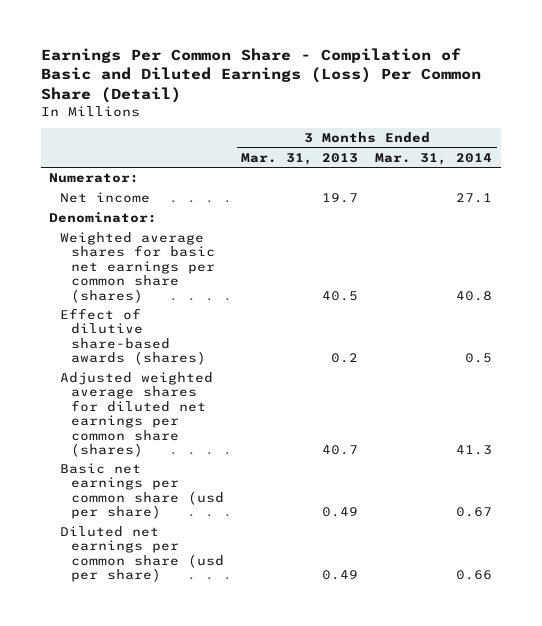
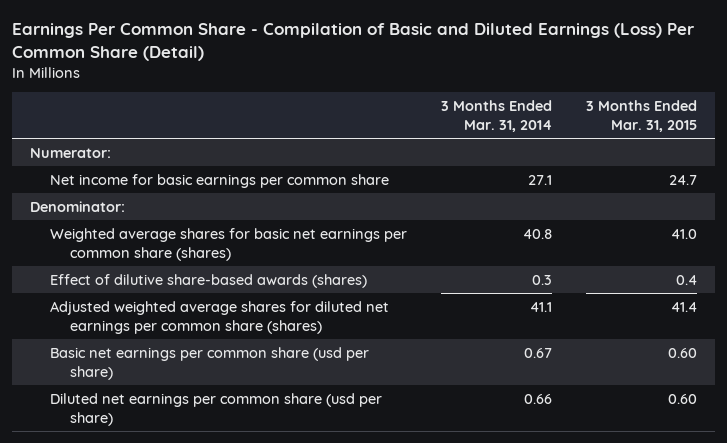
[241,152,359,165] Mar. 31, 2013 -> none
none -> [586,100,698,132] 3 Months Ended Mar. 31, 2015
[60,192,151,204] Net income -> [49,173,389,188] Net income for basic earnings per common share
[465,353,493,364] 0.5 -> [532,274,553,285] 0.3
[456,444,493,455] 41.3 -> [530,301,553,312] 41.1

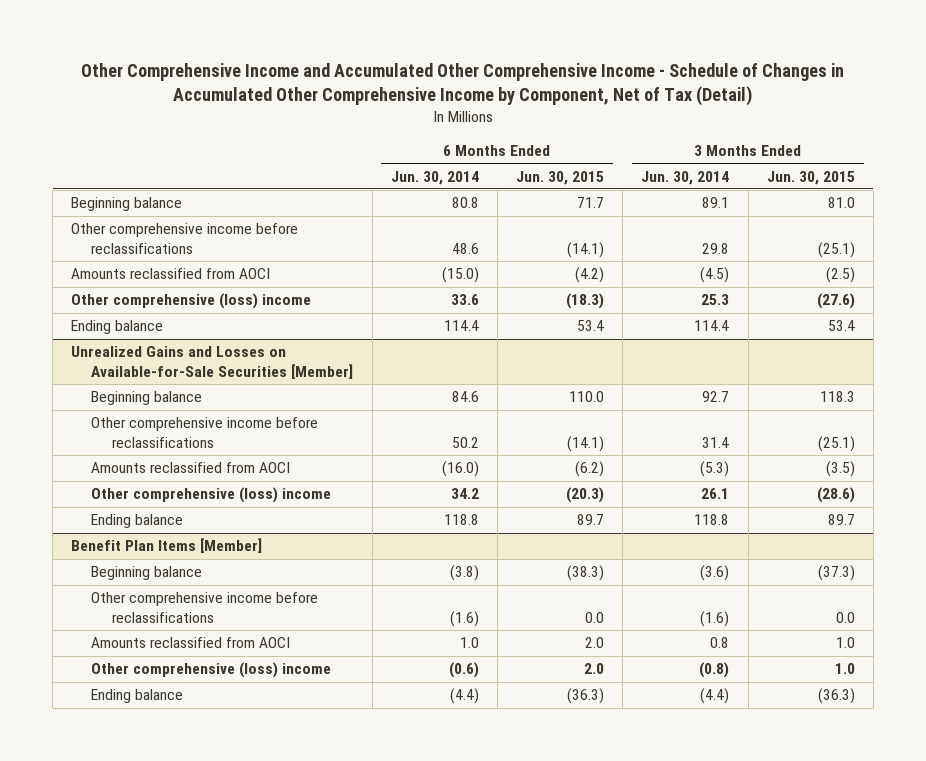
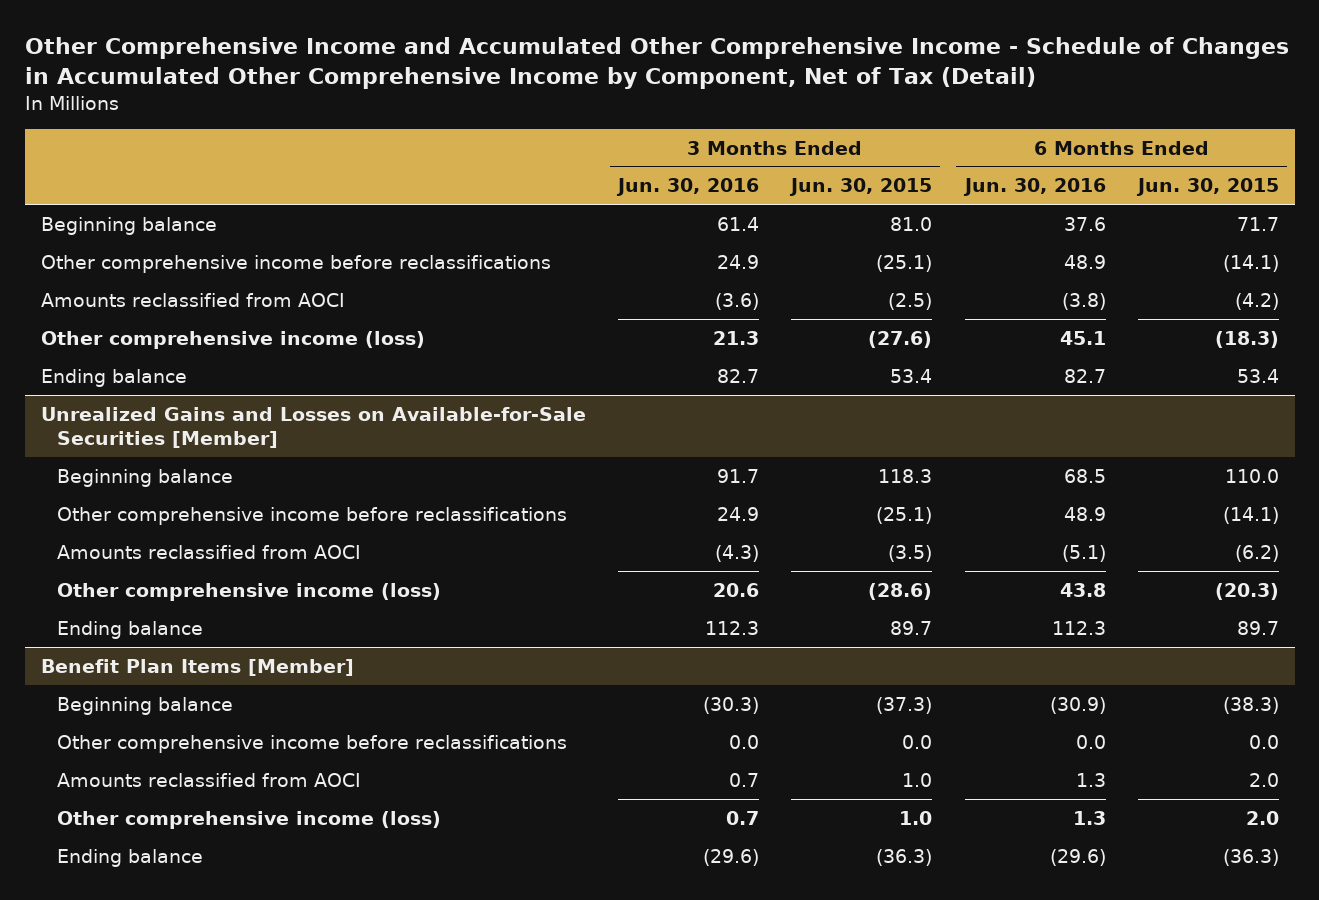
[390,170,479,185] Jun. 30, 2014 -> none
[641,170,730,185] Jun. 30, 2014 -> none
none -> [615,178,759,197] Jun. 30, 2016
none -> [962,178,1106,197] Jun. 30, 2016
[71,293,312,310] Other comprehensive (loss) income -> [40,330,425,349] Other comprehensive income (loss)
[91,487,332,504] Other comprehensive (loss) income -> [57,582,442,601] Other comprehensive income (loss)
[91,662,332,679] Other comprehensive (loss) income -> [57,810,442,829] Other comprehensive income (loss)

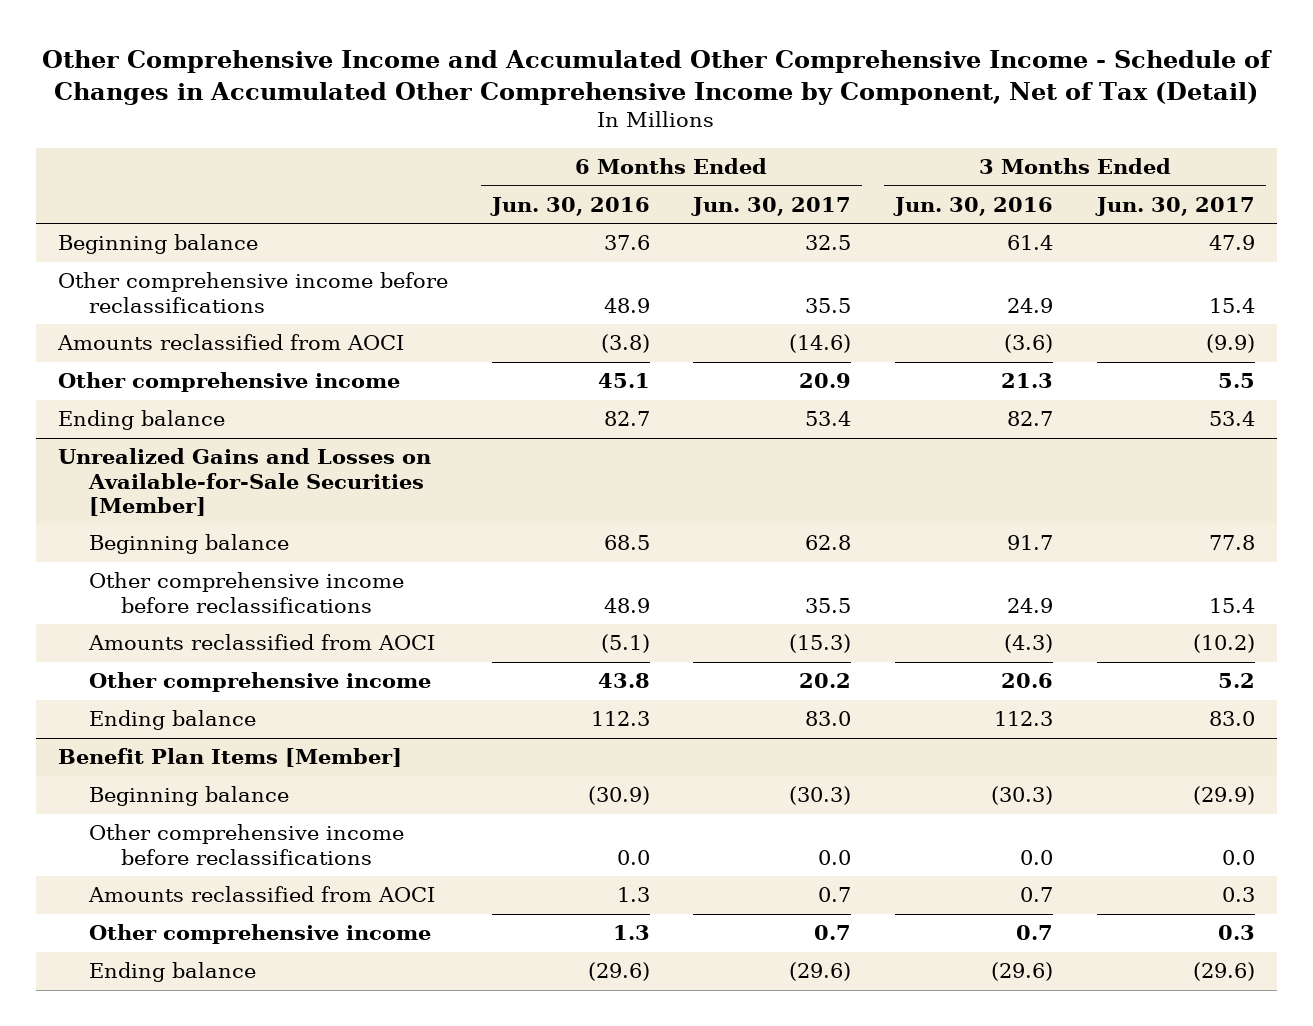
[789,178,933,197] Jun. 30, 2015 -> none
[1135,178,1279,197] Jun. 30, 2015 -> none
none -> [691,196,852,216] Jun. 30, 2017
none -> [1095,196,1256,216] Jun. 30, 2017
[40,330,425,349] Other comprehensive income (loss) -> [57,372,400,393] Other comprehensive income
[57,582,442,601] Other comprehensive income (loss) -> [89,672,432,693] Other comprehensive income
[57,810,442,829] Other comprehensive income (loss) -> [89,924,432,945] Other comprehensive income

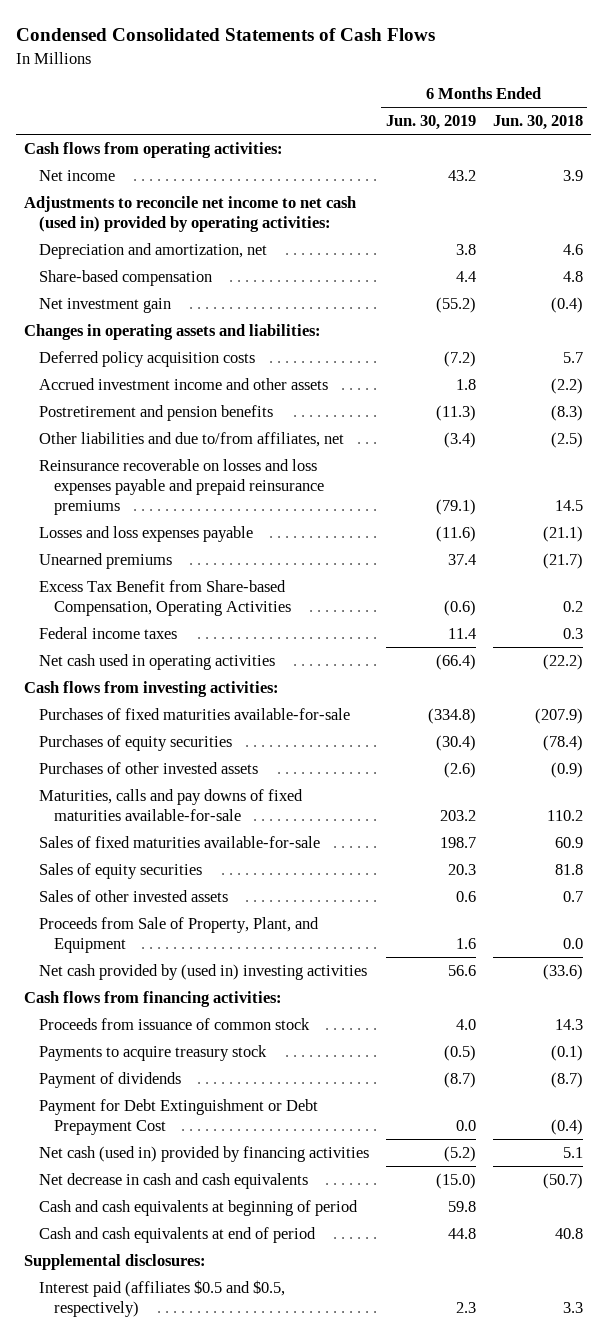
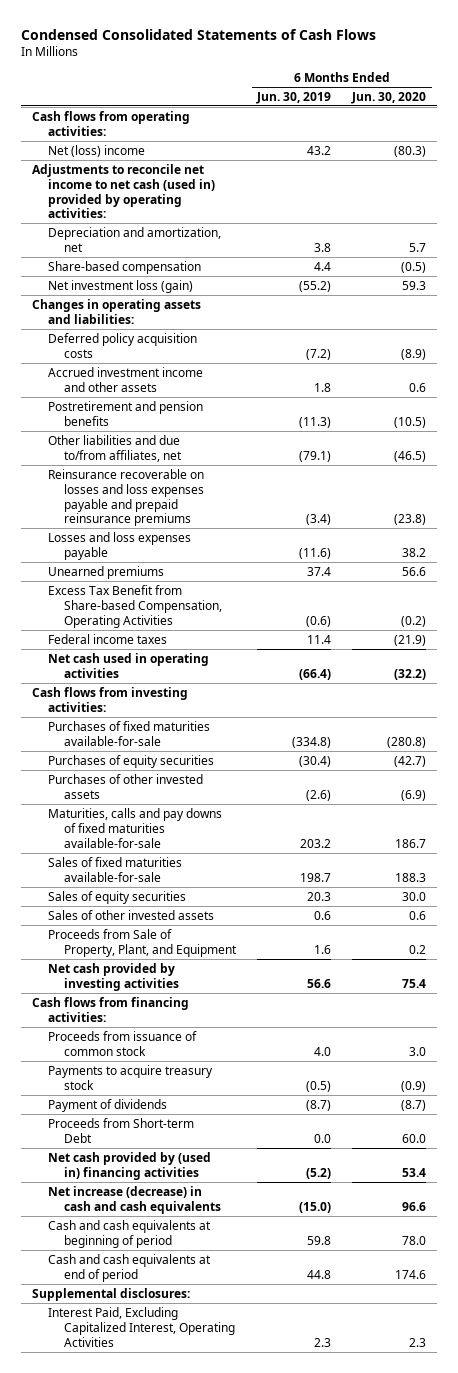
[492,115,583,131] Jun. 30, 2018 -> none
none -> [351,91,427,104] Jun. 30, 2020
[38,169,115,181] Net income -> [47,144,145,157] Net (loss) income
[38,297,171,313] Net investment gain -> [47,279,193,293] Net investment loss (gain)
[443,431,476,448] (3.4) -> [298,450,331,462] (79.1)
[435,498,476,515] (79.1) -> [305,514,331,526] (3.4)
[38,963,367,980] Net cash provided by (used in) investing activities -> [47,962,179,991] Net cash provided by investing activities
[38,1098,318,1135] Payment for Debt Extinguishment or Debt Prepayment Cost -> none
none -> [47,1117,194,1143] Proceeds from Short-term Debt
[38,1145,369,1162] Net cash (used in) provided by financing activities -> [47,1151,211,1180] Net cash provided by (used in) financing activities
[38,1172,308,1189] Net decrease in cash and cash equivalents -> [47,1185,221,1214] Net increase (decrease) in cash and cash equivalents
[38,1279,285,1317] Interest paid (affiliates $0.5 and $0.5, respectively) -> none
none -> [47,1306,235,1347] Interest Paid, Excluding Capitalized Interest, Operating Activities

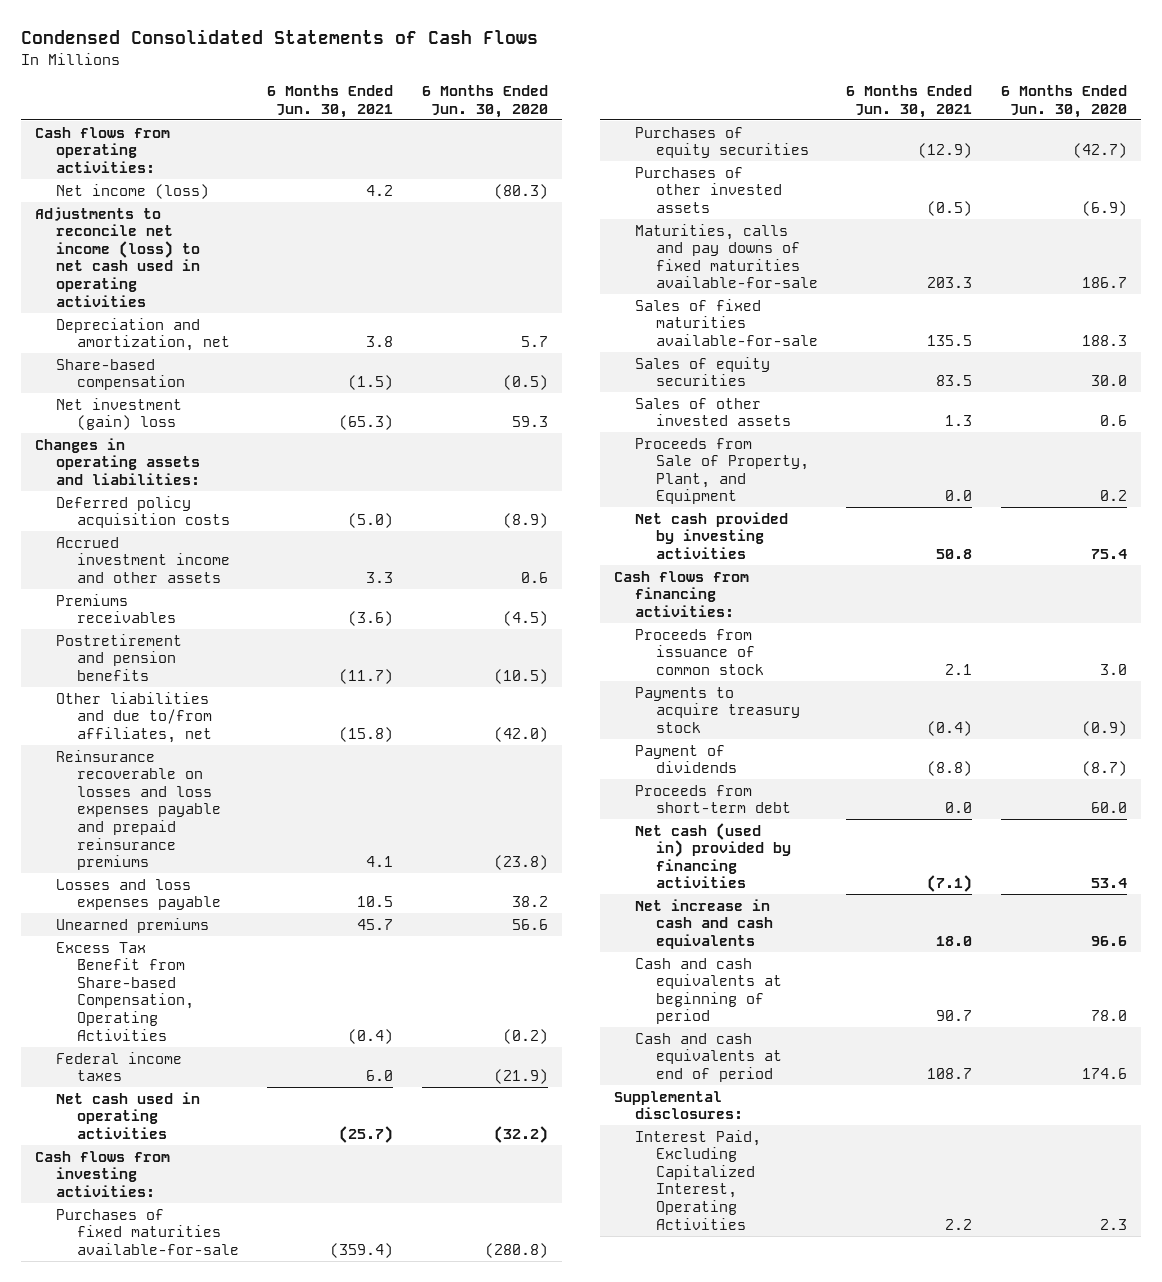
[255,91,331,104] Jun. 30, 2019 -> none
none -> [267,85,394,118] 6 Months Ended Jun. 30, 2021
[47,144,145,157] Net (loss) income -> [55,183,209,199] Net income (loss)
[31,163,215,219] Adjustments to reconcile net income to net cash (used in) provided by operating activities: -> [34,206,200,307] Adjustments to reconcile net income (loss) to net cash used in operating activities
[47,279,193,293] Net investment loss (gain) -> [55,397,182,431] Net investment (gain) loss
none -> [55,593,176,624] Premiums receivables
[394,450,427,462] (46.5) -> [493,726,548,742] (42.0)
[47,1117,194,1143] Proceeds from Short-term Debt -> [634,784,791,814] Proceeds from short-term debt
[47,1151,211,1180] Net cash provided by (used in) financing activities -> [634,822,791,889] Net cash (used in) provided by financing activities
[47,1185,221,1214] Net increase (decrease) in cash and cash equivalents -> [634,898,773,949] Net increase in cash and cash equivalents

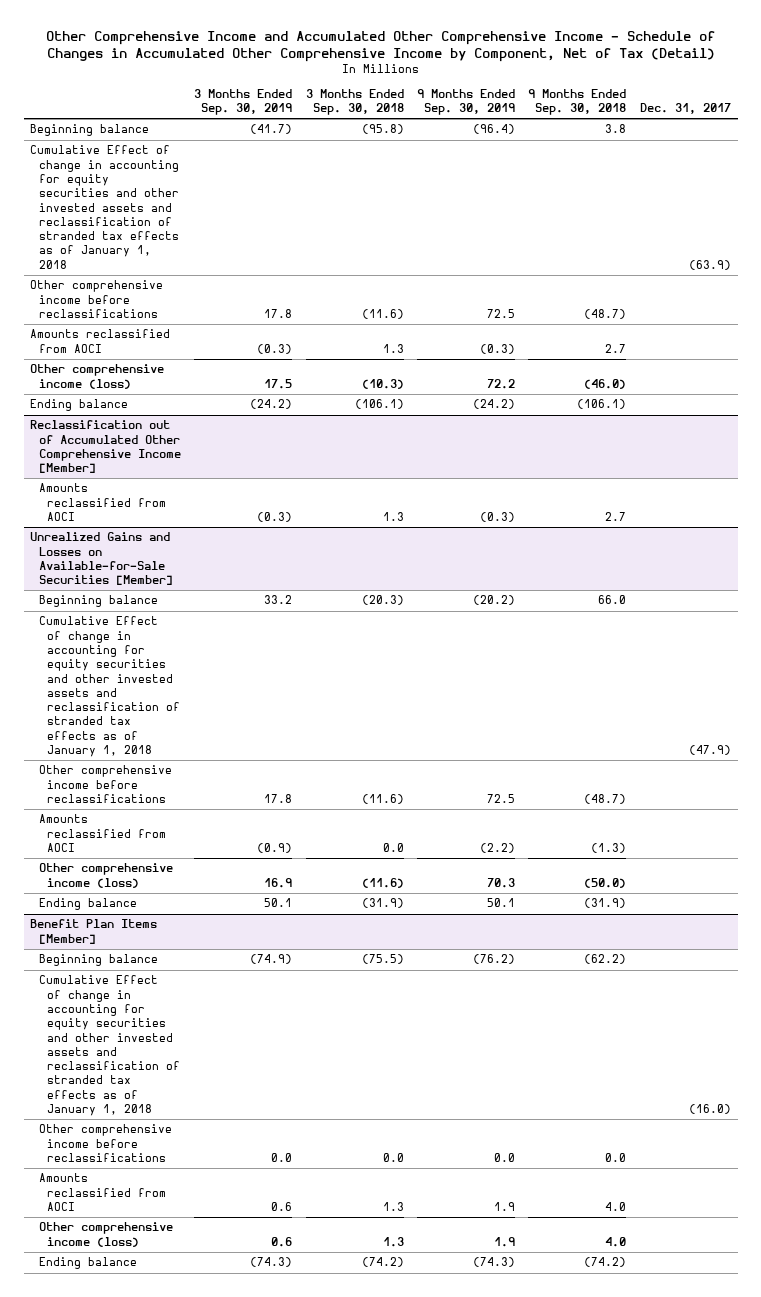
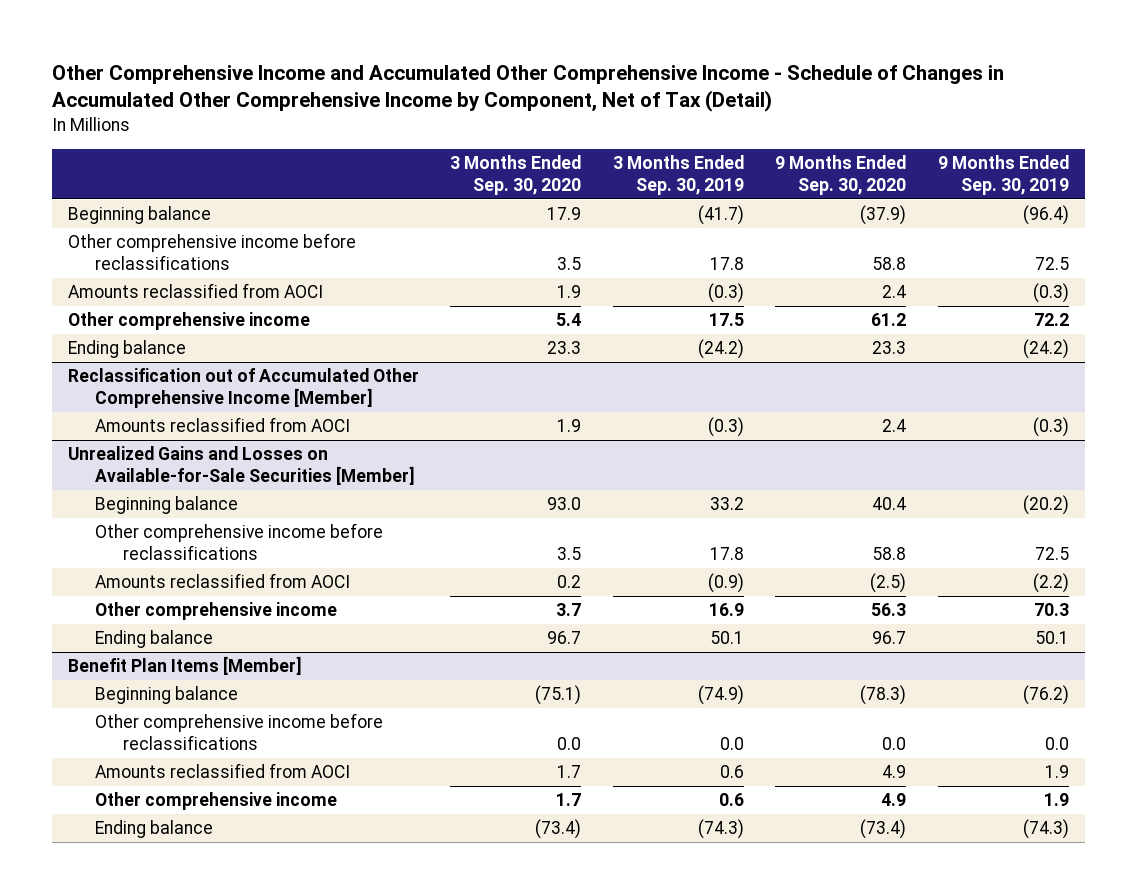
[305,89,404,116] 3 Months Ended Sep. 30, 2018 -> none
[528,89,627,116] 9 Months Ended Sep. 30, 2018 -> none
[639,103,731,115] Dec. 31, 2017 -> none
none -> [450,155,582,196] 3 Months Ended Sep. 30, 2020
none -> [775,155,907,196] 9 Months Ended Sep. 30, 2020
[30,145,179,269] Cumulative Effect of change in accounting for equity securities and other invested assets and reclassification of stranded tax effects as of January 1, 2018 -> none
[30,364,165,389] Other comprehensive income (loss) -> [67,312,310,331] Other comprehensive income
[38,616,181,758] Cumulative Effect of change in accounting for equity securities and other invested assets and reclassification of stranded tax effects as of January 1, 2018 -> none
[38,863,173,888] Other comprehensive income (loss) -> [95,602,338,621] Other comprehensive income
[38,975,181,1117] Cumulative Effect of change in accounting for equity securities and other invested assets and reclassification of stranded tax effects as of January 1, 2018 -> none
[38,1222,173,1247] Other comprehensive income (loss) -> [95,792,338,811] Other comprehensive income

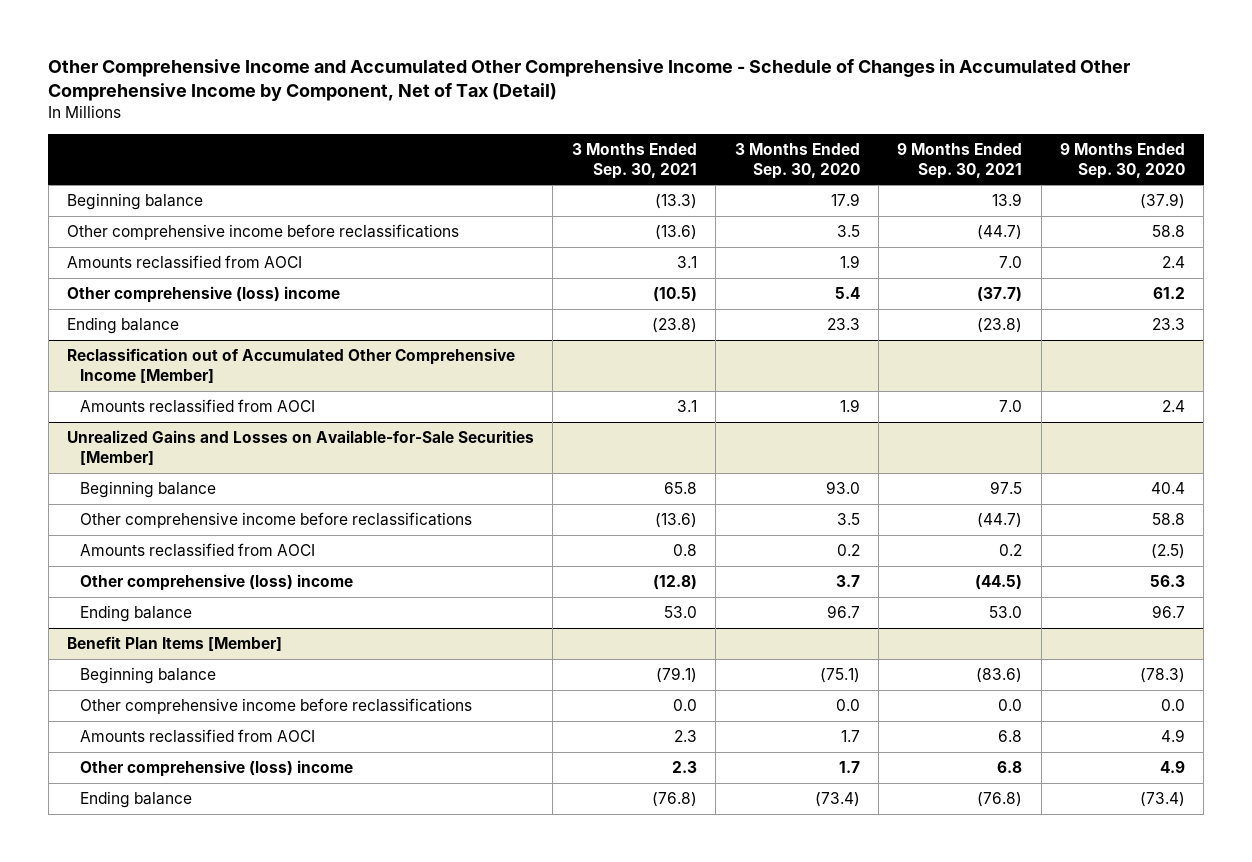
[612,155,744,196] 3 Months Ended Sep. 30, 2019 -> none
[937,155,1069,196] 9 Months Ended Sep. 30, 2019 -> none
none -> [571,142,697,179] 3 Months Ended Sep. 30, 2021
none -> [897,142,1023,179] 9 Months Ended Sep. 30, 2021
[67,312,310,331] Other comprehensive income -> [67,285,341,303] Other comprehensive (loss) income
[95,602,338,621] Other comprehensive income -> [80,573,354,591] Other comprehensive (loss) income
[95,792,338,811] Other comprehensive income -> [80,759,354,777] Other comprehensive (loss) income

